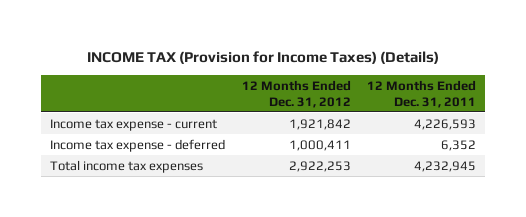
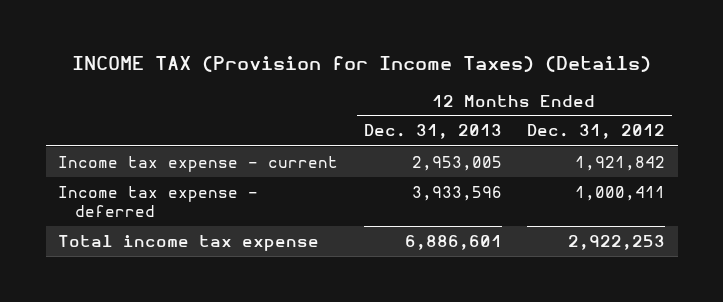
[367,79,477,108] 12 Months Ended Dec. 31, 2011 -> none
none -> [363,124,502,140] Dec. 31, 2013
[49,159,203,173] Total income tax expenses -> [58,234,320,251] Total income tax expense

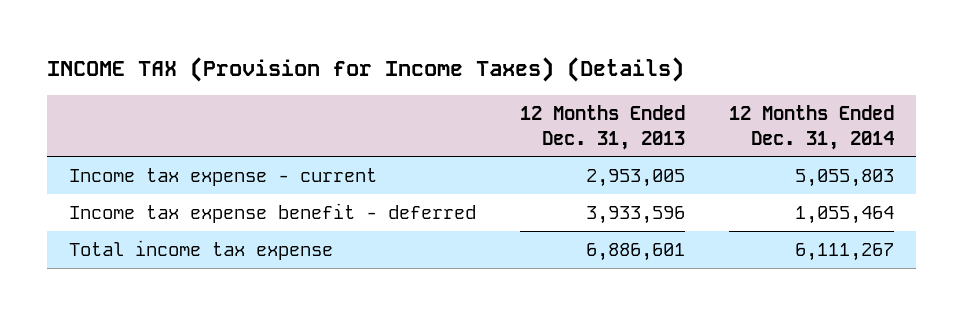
[527,124,666,140] Dec. 31, 2012 -> none
none -> [729,105,895,150] 12 Months Ended Dec. 31, 2014
[58,185,259,218] Income tax expense - deferred -> [68,203,476,224] Income tax expense benefit - deferred

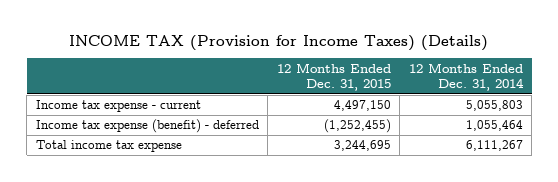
[520,105,686,150] 12 Months Ended Dec. 31, 2013 -> none
none -> [276,62,391,92] 12 Months Ended Dec. 31, 2015
[68,203,476,224] Income tax expense benefit - deferred -> [35,119,259,134] Income tax expense (benefit) - deferred

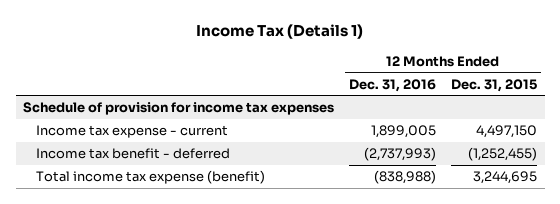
[69,34,489,51] INCOME TAX (Provision for Income Taxes) (Details) -> [196,24,364,40] Income Tax (Details 1)
[408,62,524,92] 12 Months Ended Dec. 31, 2014 -> none
none -> [349,78,437,92] Dec. 31, 2016
none -> [23,102,335,116] Schedule of provision for income tax expenses
[35,119,259,134] Income tax expense (benefit) - deferred -> [35,148,230,160] Income tax benefit - deferred
[35,140,182,153] Total income tax expense -> [35,170,265,185] Total income tax expense (benefit)

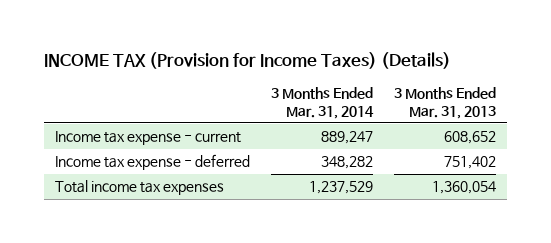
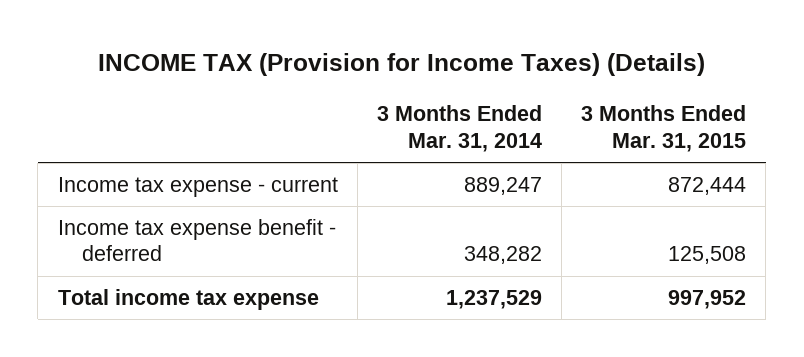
[394,86,497,119] 3 Months Ended Mar. 31, 2013 -> none
none -> [581,105,747,152] 3 Months Ended Mar. 31, 2015
[55,154,251,171] Income tax expense - deferred -> [57,218,336,262] Income tax expense benefit - deferred
[55,180,225,196] Total income tax expenses -> [57,288,319,310] Total income tax expense

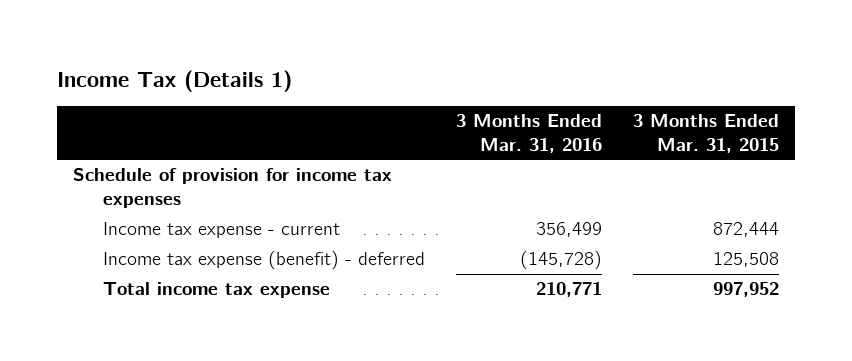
[97,53,705,77] INCOME TAX (Provision for Income Taxes) (Details) -> [57,69,293,92] Income Tax (Details 1)
[376,105,542,152] 3 Months Ended Mar. 31, 2014 -> none
none -> [456,113,603,153] 3 Months Ended Mar. 31, 2016
none -> [72,168,392,209] Schedule of provision for income tax expenses
[57,218,336,262] Income tax expense benefit - deferred -> [102,250,425,271] Income tax expense (benefit) - deferred

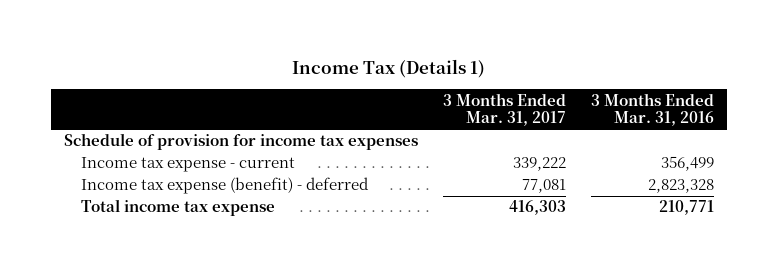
[633,113,780,153] 3 Months Ended Mar. 31, 2015 -> none
none -> [442,92,566,127] 3 Months Ended Mar. 31, 2017
[520,250,603,271] (145,728) -> [647,179,714,194] 2,823,328

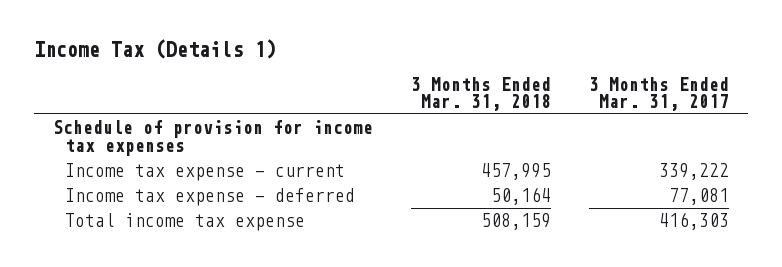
[590,92,714,127] 3 Months Ended Mar. 31, 2016 -> none
none -> [411,76,552,112] 3 Months Ended Mar. 31, 2018
[80,177,369,195] Income tax expense (benefit) - deferred -> [64,188,355,207] Income tax expense - deferred

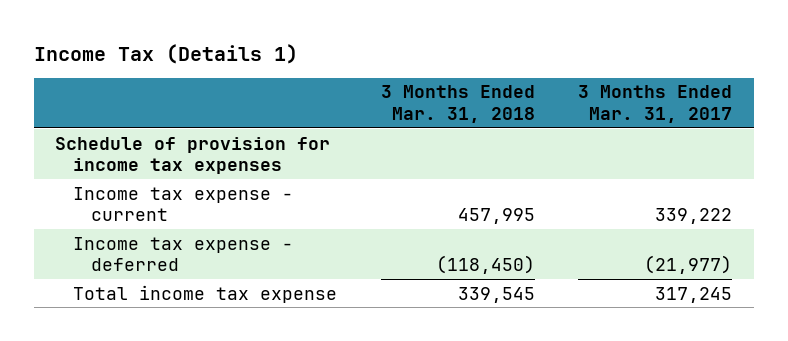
[491,187,552,206] 50,164 -> [435,254,535,274] (118,450)
[669,188,730,206] 77,081 -> [644,254,733,274] (21,977)
[481,213,552,231] 508,159 -> [457,286,535,303] 339,545
[659,212,730,231] 416,303 -> [655,286,733,303] 317,245

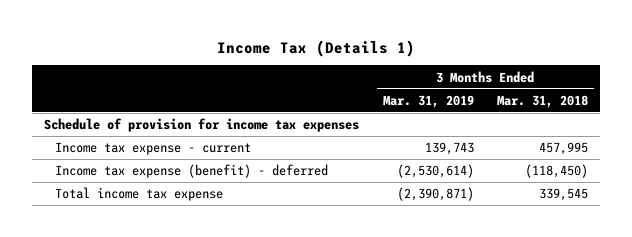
[578,85,733,123] 3 Months Ended Mar. 31, 2017 -> none
none -> [382,94,474,108] Mar. 31, 2019
[73,236,294,271] Income tax expense - deferred -> [54,164,328,179] Income tax expense (benefit) - deferred

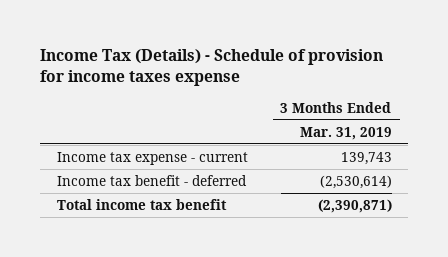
[217,39,416,57] Income Tax (Details 1) -> [40,49,384,87] Income Tax (Details) - Schedule of provision for income taxes expense
[496,94,588,108] Mar. 31, 2018 -> none
[44,118,360,133] Schedule of provision for income tax expenses -> none
[54,164,328,179] Income tax expense (benefit) - deferred -> [56,174,247,186] Income tax benefit - deferred
[54,187,223,202] Total income tax expense -> [56,198,227,210] Total income tax benefit

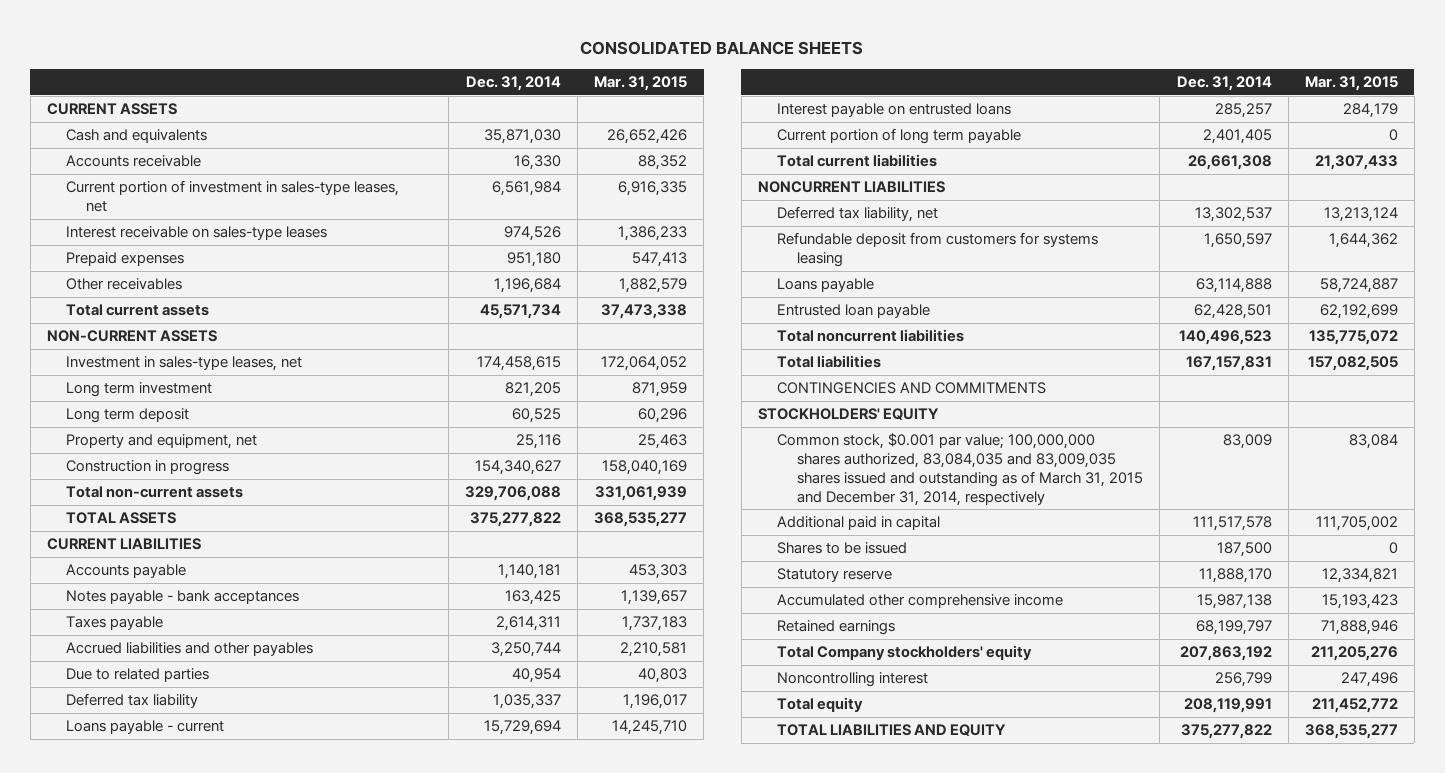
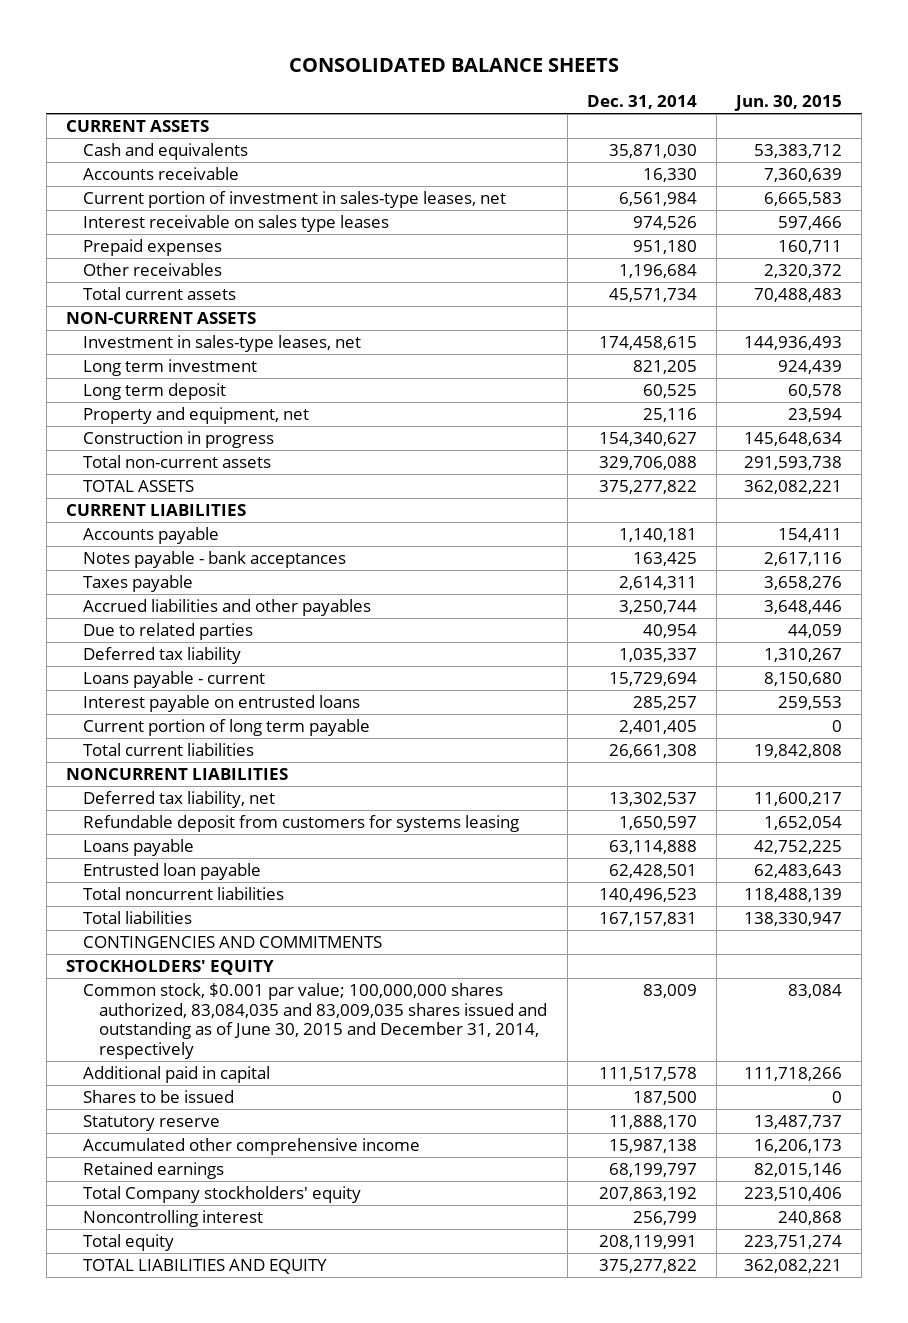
[594,76,688,92] Mar. 31, 2015 -> none
none -> [733,95,842,112] Jun. 30, 2015
[66,226,328,241] Interest receivable on sales-type leases -> [82,215,389,233] Interest receivable on sales type leases
[777,433,1143,506] Common stock, $0.001 par value; 100,000,000 shares authorized, 83,084,035 and 83,009,035 shares issued and outstanding as of March 31, 2015 and December 31, 2014, respectively -> [82,983,548,1059] Common stock, $0.001 par value; 100,000,000 shares authorized, 83,084,035 and 83,009,035 shares issued and outstanding as of June 30, 2015 and December 31, 2014, respectively

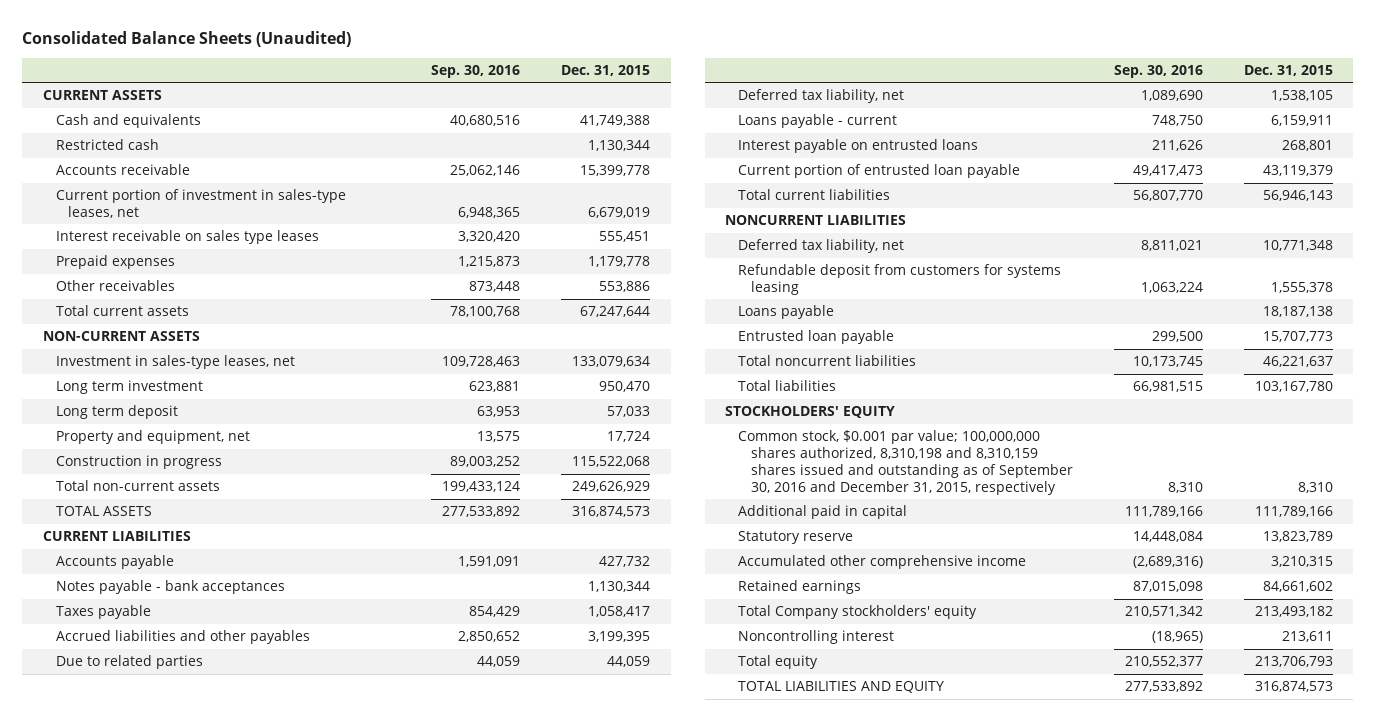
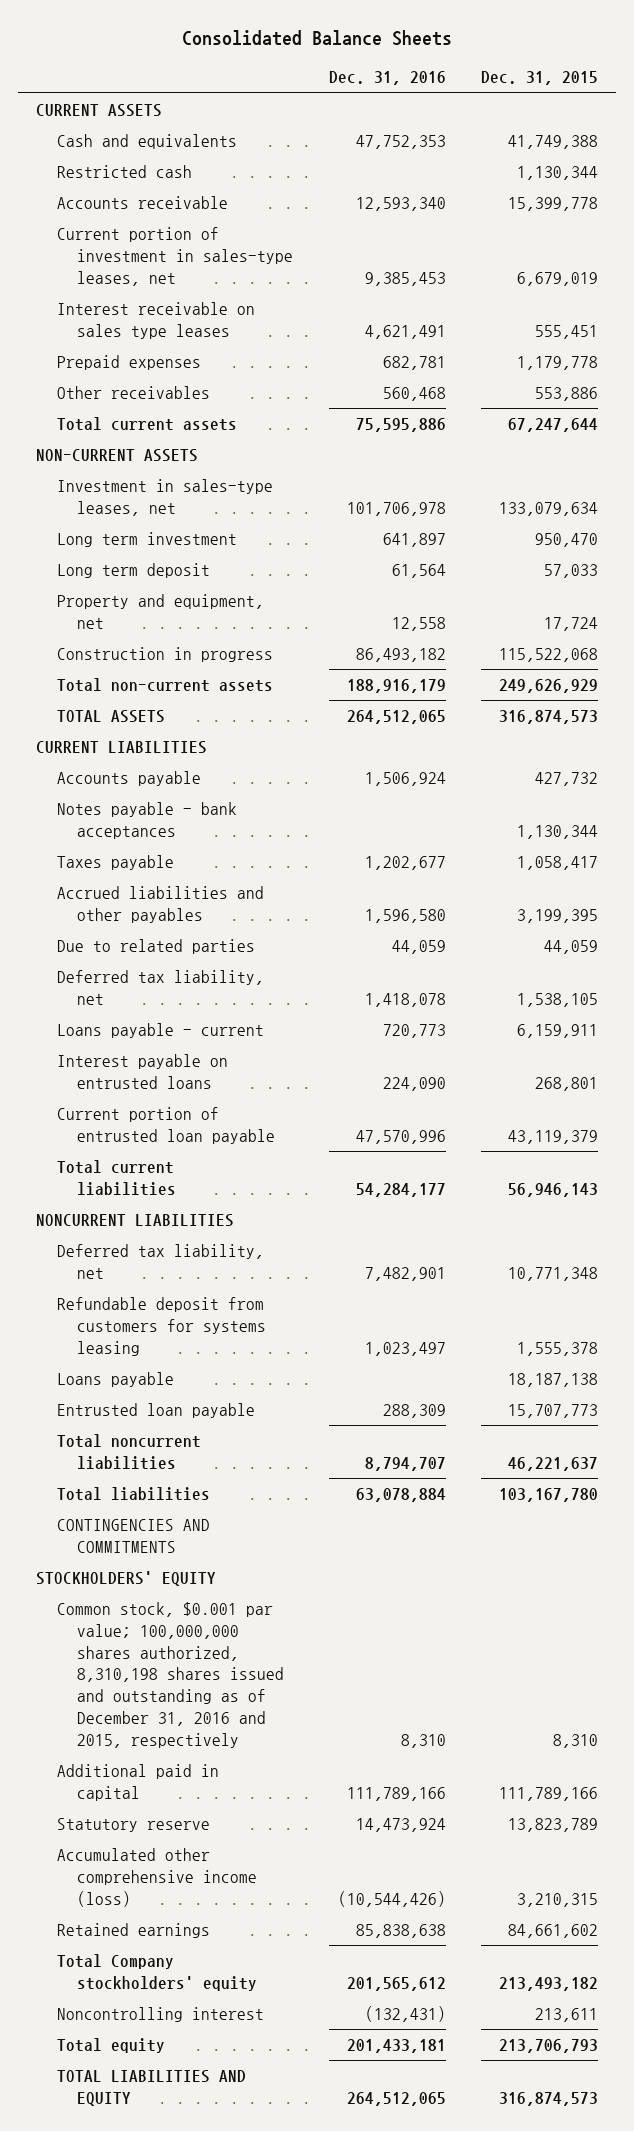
[22,30,352,47] Consolidated Balance Sheets (Unaudited) -> [181,30,452,47] Consolidated Balance Sheets
[431,64,521,78] Sep. 30, 2016 -> none
none -> [328,71,446,86] Dec. 31, 2016
none -> [56,1519,210,1553] CONTINGENCIES AND COMMITMENTS
[738,430,1074,495] Common stock, $0.001 par value; 100,000,000 shares authorized, 8,310,198 and 8,310,159 shares issued and outstanding as of September 30, 2016 and December 31, 2015, respectively -> [56,1602,285,1748] Common stock, $0.001 par value; 100,000,000 shares authorized, 8,310,198 shares issued and outstanding as of December 31, 2016 and 2015, respectively
[738,555,1027,570] Accumulated other comprehensive income -> [56,1848,258,1907] Accumulated other comprehensive income (loss)

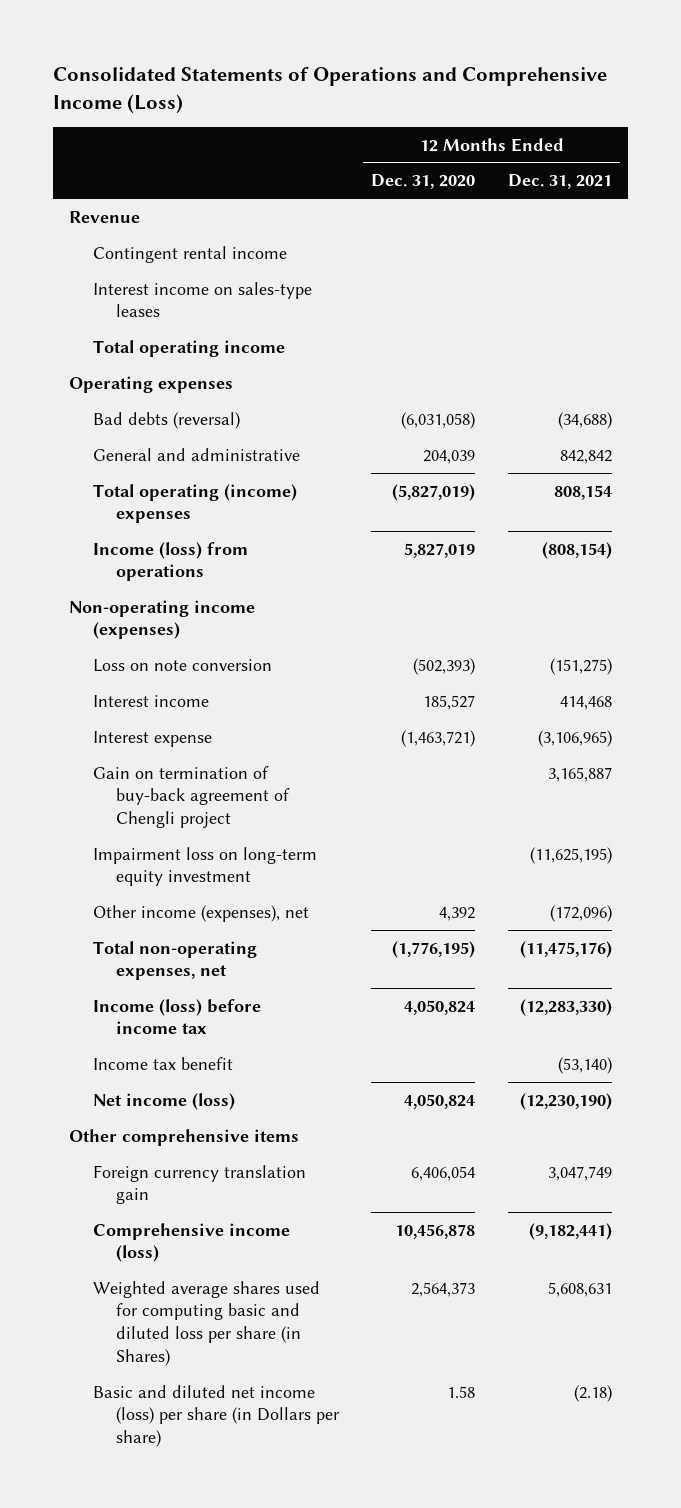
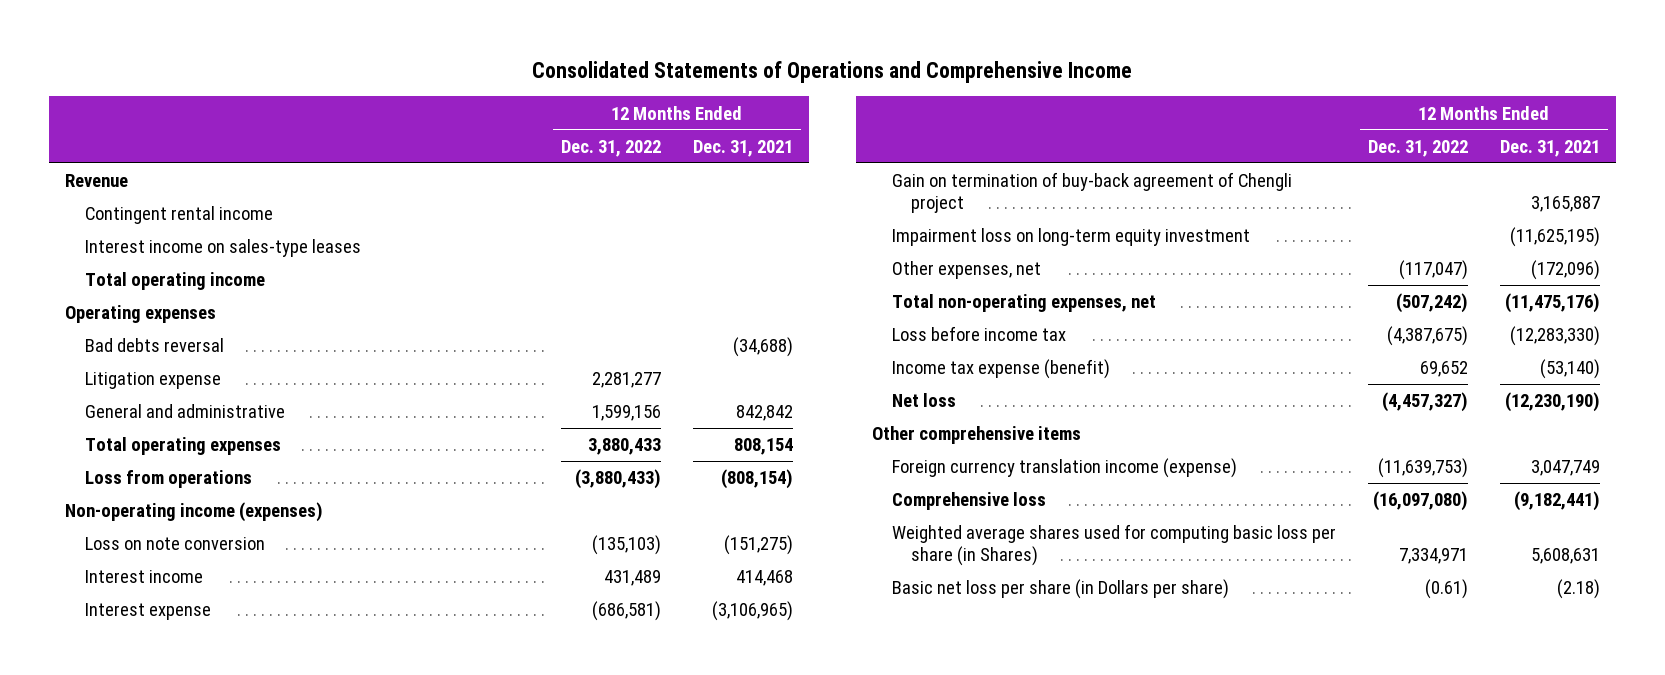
[53,67,608,115] Consolidated Statements of Operations and Comprehensive Income (Loss) -> [532,60,1133,83] Consolidated Statements of Operations and Comprehensive Income
[371,174,476,190] Dec. 31, 2020 -> none
none -> [560,139,661,157] Dec. 31, 2022
[92,411,240,429] Bad debts (reversal) -> [84,338,224,353] Bad debts reversal
none -> [84,372,221,390] Litigation expense
[92,483,297,524] Total operating (income) expenses -> [84,437,281,456] Total operating expenses
[92,541,248,582] Income (loss) from operations -> [84,470,252,489] Loss from operations
[92,904,309,922] Other income (expenses), net -> [891,261,1041,280] Other expenses, net
[92,998,261,1035] Income (loss) before income tax -> [891,326,1066,342] Loss before income tax
[92,1056,233,1070] Income tax benefit -> [891,359,1110,380] Income tax expense (benefit)
[92,1092,235,1110] Net income (loss) -> [891,393,956,408] Net loss
[92,1164,306,1205] Foreign currency translation gain -> [891,458,1237,479] Foreign currency translation income (expense)
[92,1222,290,1263] Comprehensive income (loss) -> [891,492,1046,511] Comprehensive loss
[92,1280,320,1367] Weighted average shares used for computing basic and diluted loss per share (in Shares) -> [891,524,1336,567] Weighted average shares used for computing basic loss per share (in Shares)
[92,1384,341,1448] Basic and diluted net income (loss) per share (in Dollars per share) -> [891,579,1229,600] Basic net loss per share (in Dollars per share)

